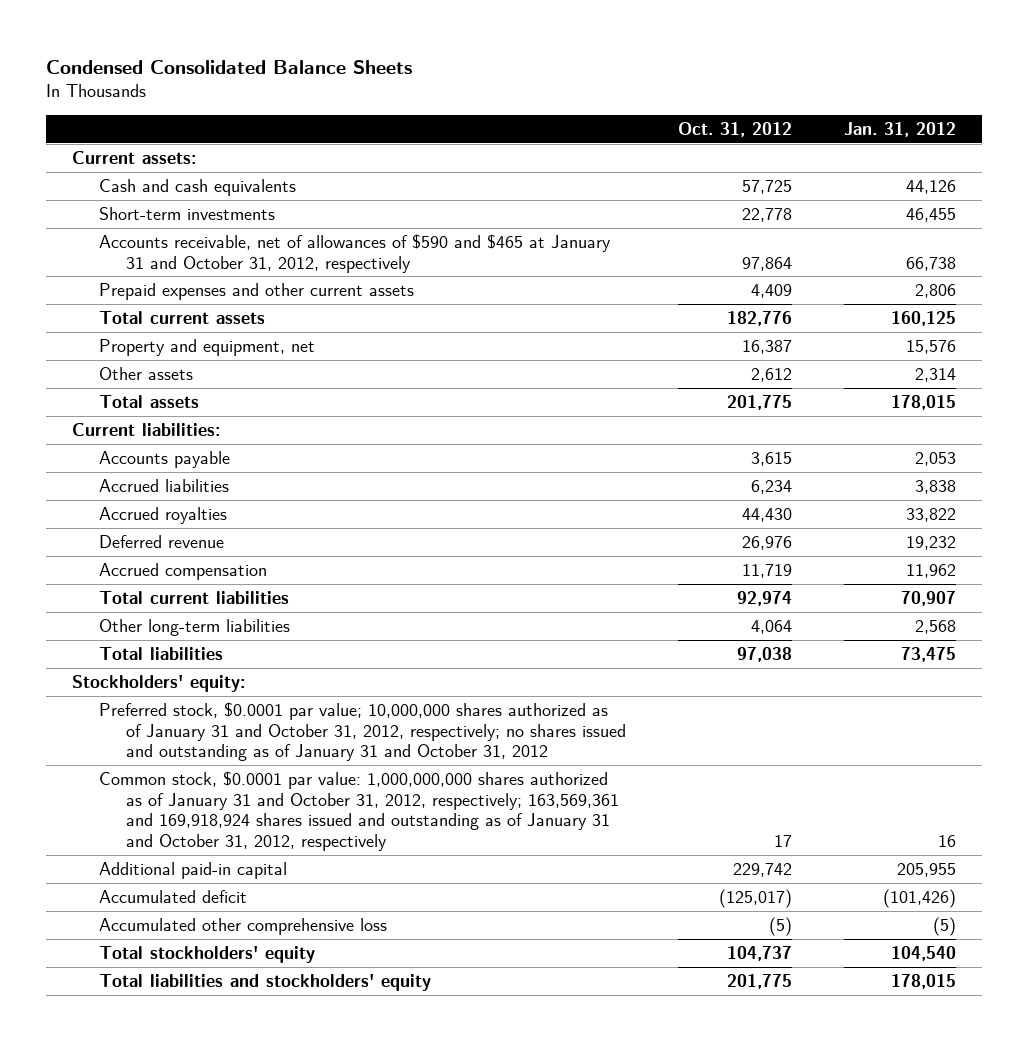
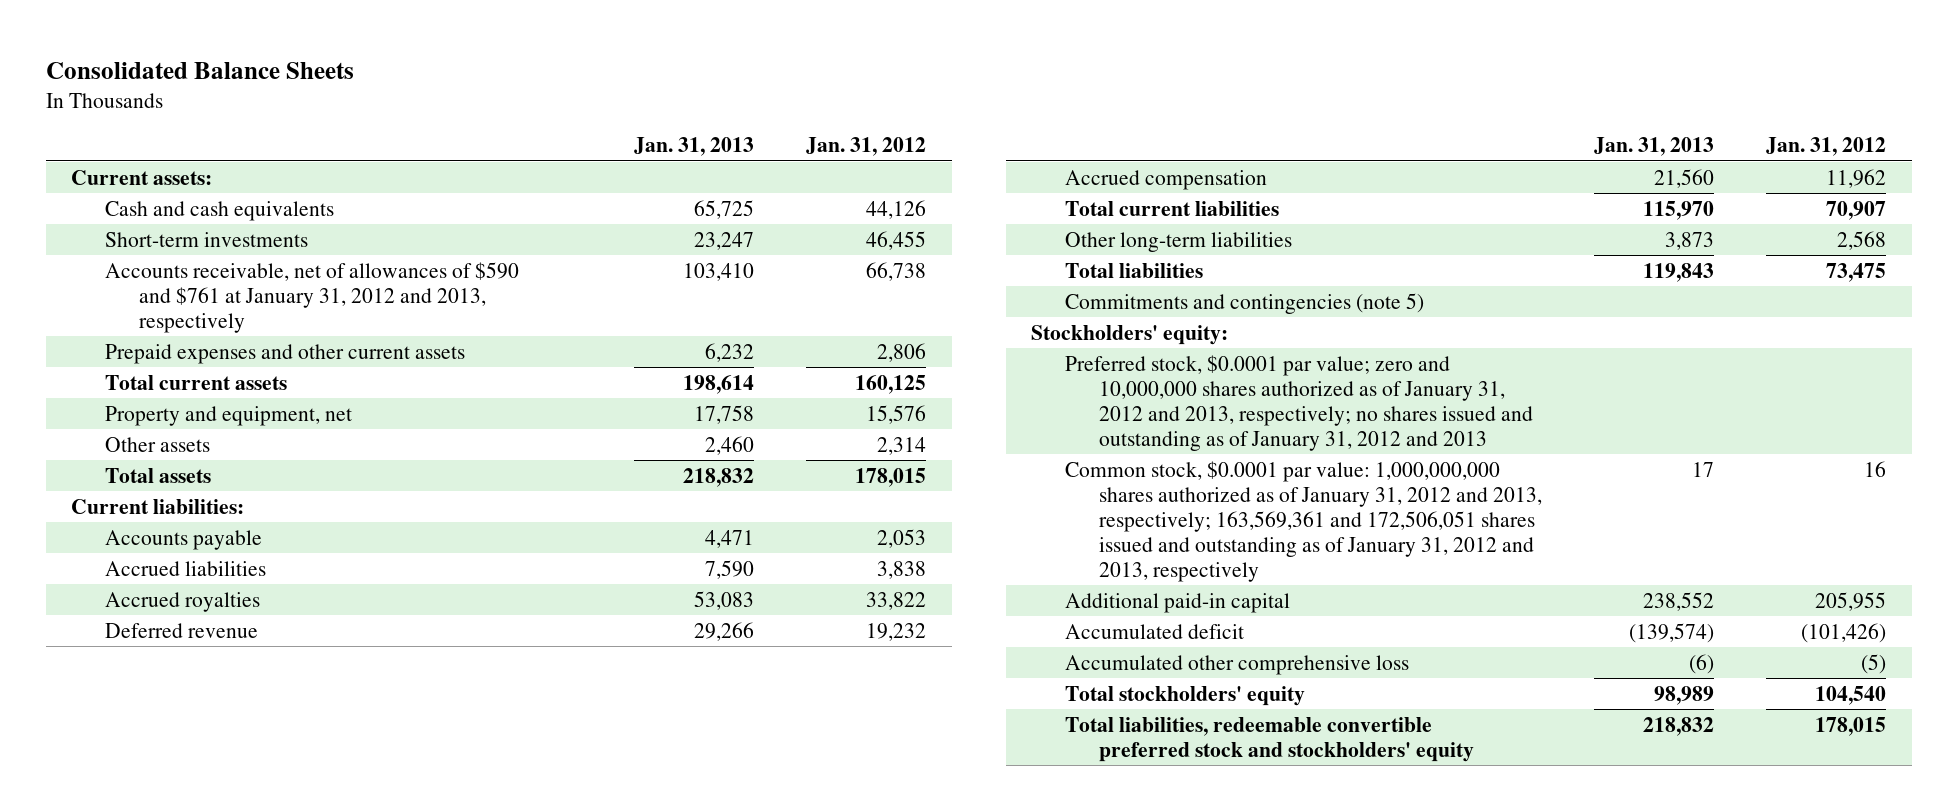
[46,59,413,74] Condensed Consolidated Balance Sheets -> [45,61,354,79] Consolidated Balance Sheets
[678,121,793,137] Oct. 31, 2012 -> none
none -> [634,137,755,157] Jan. 31, 2013
[99,233,612,273] Accounts receivable, net of allowances of $590 and $465 at January 31 and October 31, 2012, respectively -> [105,261,520,333] Accounts receivable, net of allowances of $590 and $761 at January 31, 2012 and 2013, respectively
none -> [1065,292,1425,314] Commitments and contingencies (note 5)
[99,701,627,762] Preferred stock, $0.0001 par value; 10,000,000 shares authorized as of January 31 and October 31, 2012, respectively; no shares issued and outstanding as of January 31 and October 31, 2012 -> [1065,354,1534,451] Preferred stock, $0.0001 par value; zero and 10,000,000 shares authorized as of January 31, 2012 and 2013, respectively; no shares issued and outstanding as of January 31, 2012 and 2013
[99,770,620,852] Common stock, $0.0001 par value: 1,000,000,000 shares authorized as of January 31 and October 31, 2012, respectively; 163,569,361 and 169,918,924 shares issued and outstanding as of January 31 and October 31, 2012, respectively -> [1065,460,1543,582] Common stock, $0.0001 par value: 1,000,000,000 shares authorized as of January 31, 2012 and 2013, respectively; 163,569,361 and 172,506,051 shares issued and outstanding as of January 31, 2012 and 2013, respectively
[99,973,432,991] Total liabilities and stockholders' equity -> [1065,716,1475,762] Total liabilities, redeemable convertible preferred stock and stockholders' equity

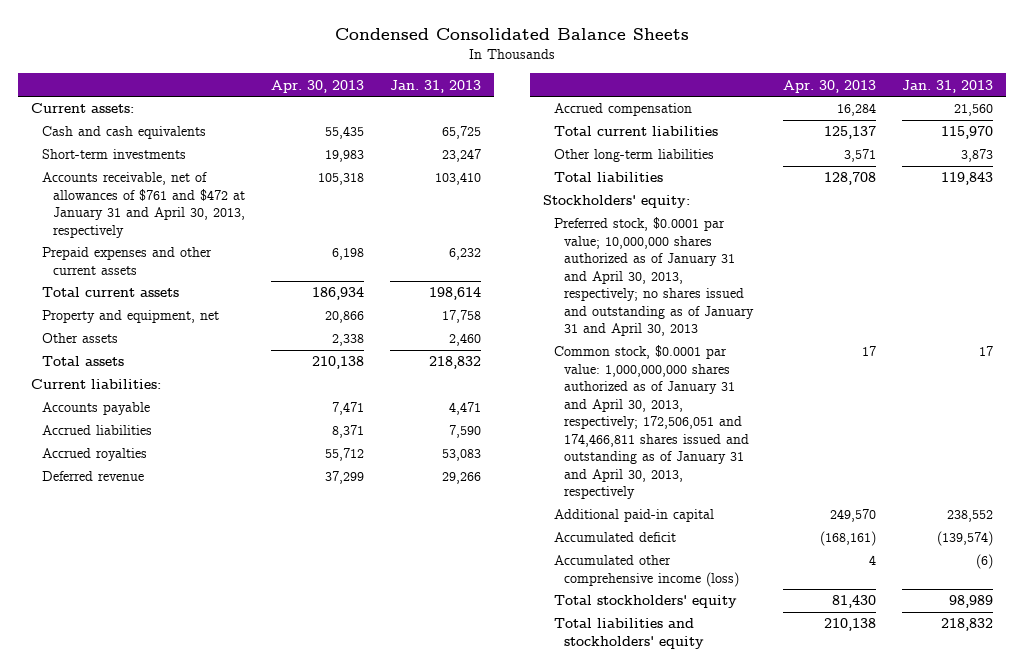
[45,61,354,79] Consolidated Balance Sheets -> [334,27,689,40] Condensed Consolidated Balance Sheets
[805,137,926,157] Jan. 31, 2012 -> none
none -> [270,79,364,93] Apr. 30, 2013
[105,261,520,333] Accounts receivable, net of allowances of $590 and $761 at January 31, 2012 and 2013, respectively -> [41,172,245,238] Accounts receivable, net of allowances of $761 and $472 at January 31 and April 30, 2013, respectively
[1065,292,1425,314] Commitments and contingencies (note 5) -> none
[1065,354,1534,451] Preferred stock, $0.0001 par value; zero and 10,000,000 shares authorized as of January 31, 2012 and 2013, respectively; no shares issued and outstanding as of January 31, 2012 and 2013 -> [553,217,755,337] Preferred stock, $0.0001 par value; 10,000,000 shares authorized as of January 31 and April 30, 2013, respectively; no shares issued and outstanding as of January 31 and April 30, 2013
[1065,460,1543,582] Common stock, $0.0001 par value: 1,000,000,000 shares authorized as of January 31, 2012 and 2013, respectively; 163,569,361 and 172,506,051 shares issued and outstanding as of January 31, 2012 and 2013, respectively -> [553,345,750,500] Common stock, $0.0001 par value: 1,000,000,000 shares authorized as of January 31 and April 30, 2013, respectively; 172,506,051 and 174,466,811 shares issued and outstanding as of January 31 and April 30, 2013, respectively
[1065,654,1410,675] Accumulated other comprehensive loss -> [553,555,740,587] Accumulated other comprehensive income (loss)
[1065,716,1475,762] Total liabilities, redeemable convertible preferred stock and stockholders' equity -> [553,618,705,649] Total liabilities and stockholders' equity

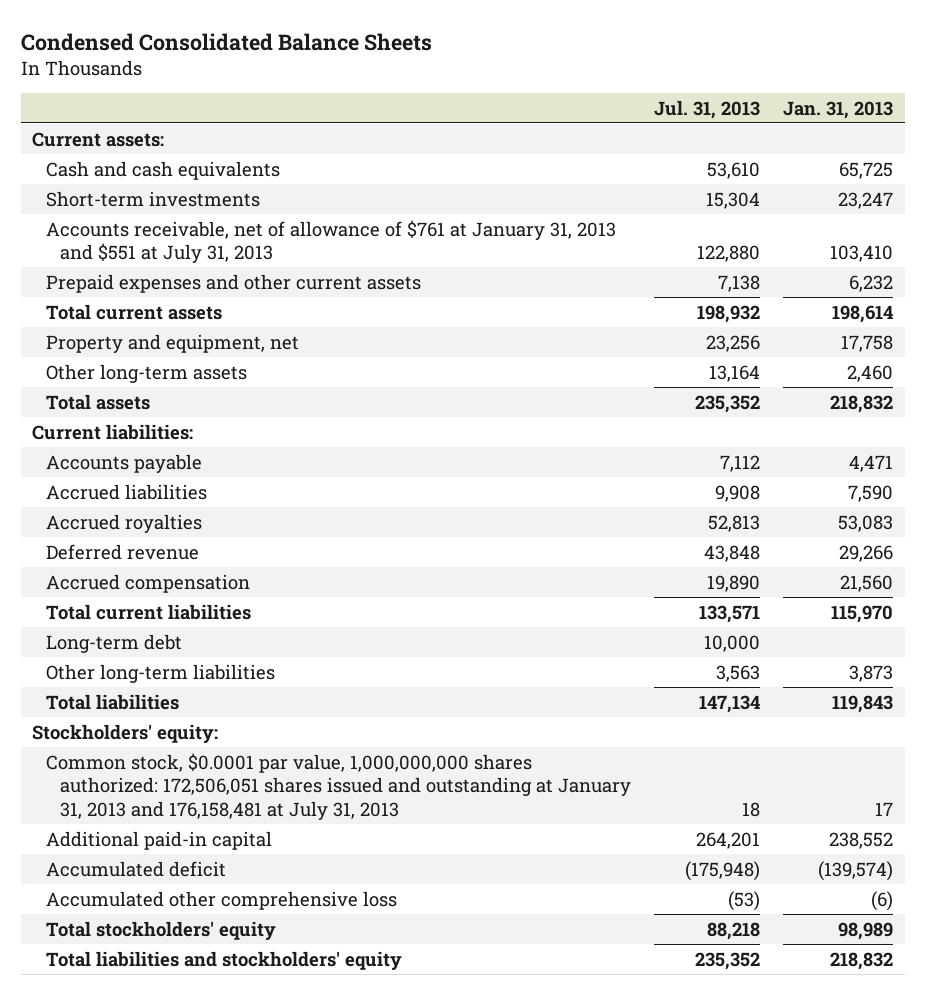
[270,79,364,93] Apr. 30, 2013 -> none
none -> [654,99,761,119] Jul. 31, 2013
[41,172,245,238] Accounts receivable, net of allowances of $761 and $472 at January 31 and April 30, 2013, respectively -> [45,219,616,264] Accounts receivable, net of allowance of $761 at January 31, 2013 and $551 at July 31, 2013
[41,333,118,344] Other assets -> [45,363,247,383] Other long-term assets
none -> [45,633,182,653] Long-term debt
[553,217,755,337] Preferred stock, $0.0001 par value; 10,000,000 shares authorized as of January 31 and April 30, 2013, respectively; no shares issued and outstanding as of January 31 and April 30, 2013 -> none
[553,345,750,500] Common stock, $0.0001 par value: 1,000,000,000 shares authorized as of January 31 and April 30, 2013, respectively; 172,506,051 and 174,466,811 shares issued and outstanding as of January 31 and April 30, 2013, respectively -> [45,752,631,820] Common stock, $0.0001 par value, 1,000,000,000 shares authorized: 172,506,051 shares issued and outstanding at January 31, 2013 and 176,158,481 at July 31, 2013
[553,555,740,587] Accumulated other comprehensive income (loss) -> [45,890,397,910] Accumulated other comprehensive loss

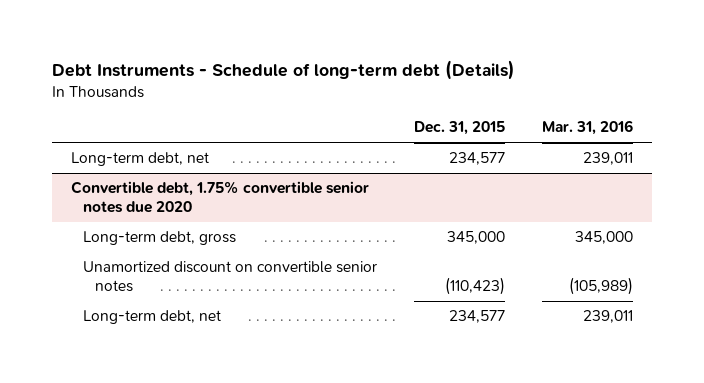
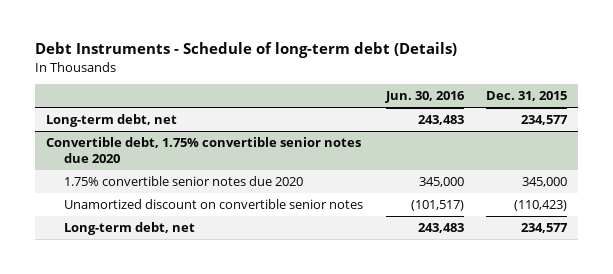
[542,120,634,136] Mar. 31, 2016 -> none
none -> [384,91,465,104] Jun. 30, 2016
[83,231,237,246] Long-term debt, gross -> [64,176,304,187] 1.75% convertible senior notes due 2020

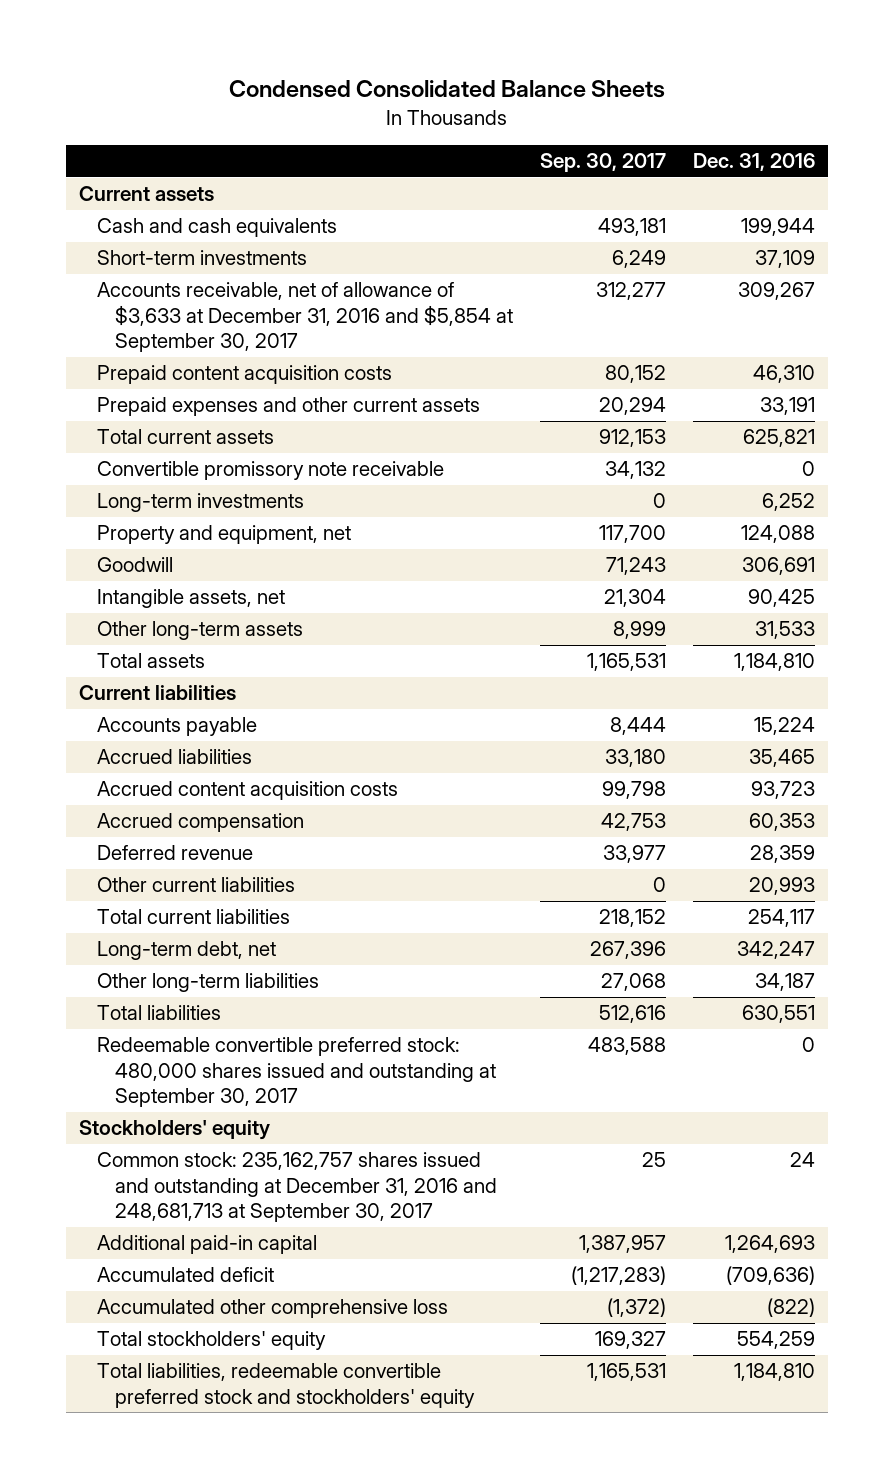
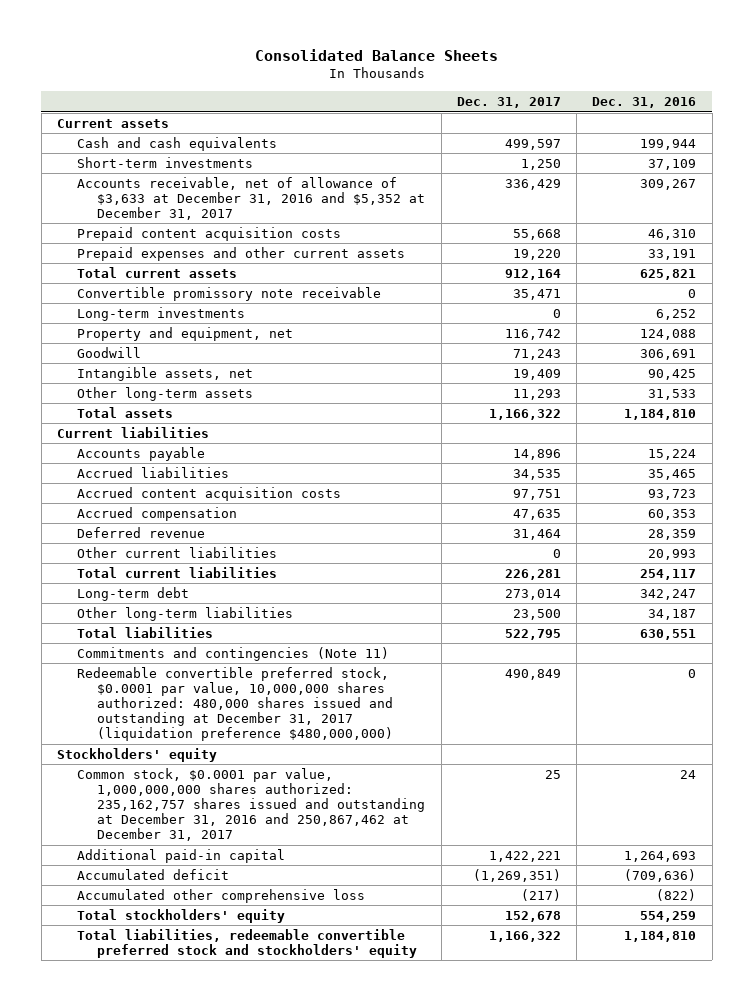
[229,80,666,99] Condensed Consolidated Balance Sheets -> [254,49,498,62] Consolidated Balance Sheets
[539,153,666,173] Sep. 30, 2017 -> none
none -> [456,97,561,109] Dec. 31, 2017
[96,282,513,353] Accounts receivable, net of allowance of $3,633 at December 31, 2016 and $5,854 at September 30, 2017 -> [77,176,426,221] Accounts receivable, net of allowance of $3,633 at December 31, 2016 and $5,352 at December 31, 2017
[96,941,276,961] Long-term debt, net -> [77,586,190,601] Long-term debt
none -> [77,646,390,661] Commitments and contingencies (Note 11)
[96,1037,496,1108] Redeemable convertible preferred stock: 480,000 shares issued and outstanding at September 30, 2017 -> [77,666,394,742] Redeemable convertible preferred stock, $0.0001 par value, 10,000,000 shares authorized: 480,000 shares issued and outstanding at December 31, 2017 (liquidation preference $480,000,000)
[96,1152,497,1223] Common stock: 235,162,757 shares issued and outstanding at December 31, 2016 and 248,681,713 at September 30, 2017 -> [77,767,426,842] Common stock, $0.0001 par value, 1,000,000,000 shares authorized: 235,162,757 shares issued and outstanding at December 31, 2016 and 250,867,462 at December 31, 2017

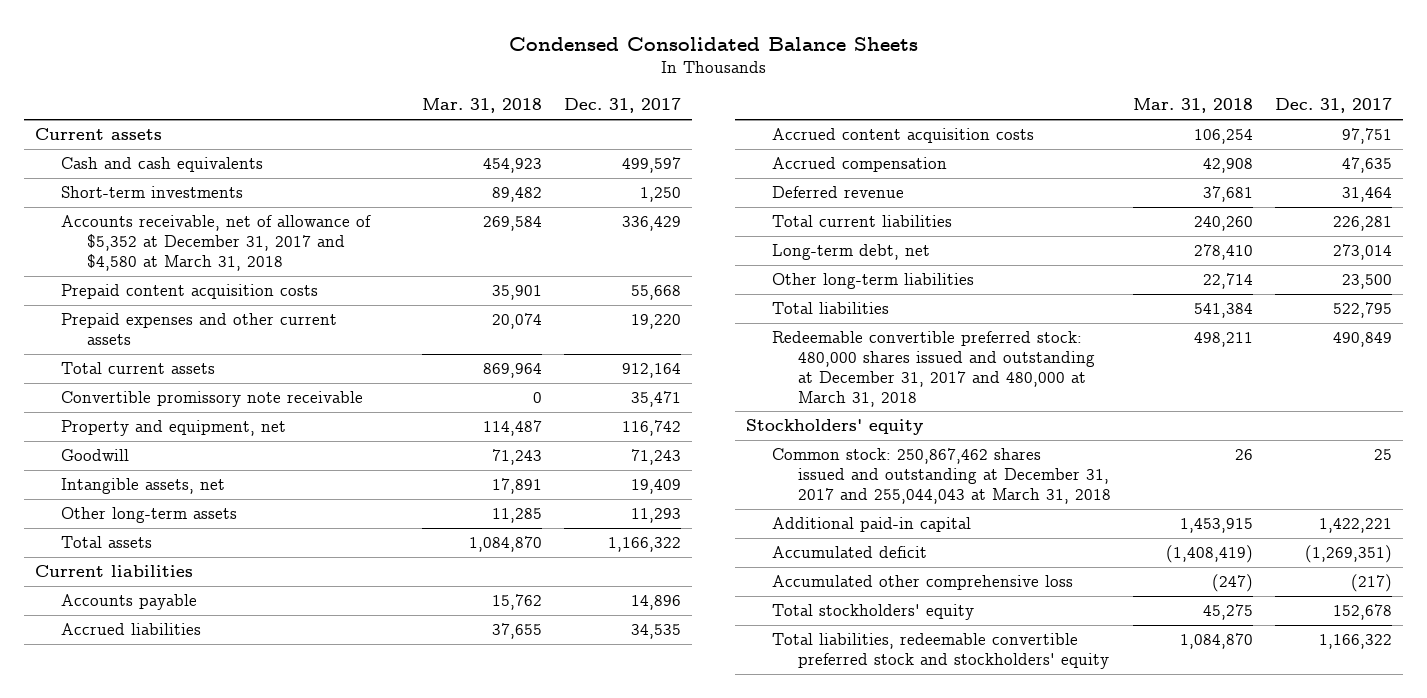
[254,49,498,62] Consolidated Balance Sheets -> [508,36,918,51] Condensed Consolidated Balance Sheets
[592,97,697,109] Dec. 31, 2016 -> none
none -> [422,98,543,114] Mar. 31, 2018
[77,176,426,221] Accounts receivable, net of allowance of $3,633 at December 31, 2016 and $5,352 at December 31, 2017 -> [61,215,372,271] Accounts receivable, net of allowance of $5,352 at December 31, 2017 and $4,580 at March 31, 2018
[77,306,246,321] Long-term investments -> none
[77,546,278,558] Other current liabilities -> none
[77,586,190,601] Long-term debt -> [771,244,930,261] Long-term debt, net
[77,646,390,661] Commitments and contingencies (Note 11) -> none
[77,666,394,742] Redeemable convertible preferred stock, $0.0001 par value, 10,000,000 shares authorized: 480,000 shares issued and outstanding at December 31, 2017 (liquidation preference $480,000,000) -> [771,331,1095,407] Redeemable convertible preferred stock: 480,000 shares issued and outstanding at December 31, 2017 and 480,000 at March 31, 2018
[77,767,426,842] Common stock, $0.0001 par value, 1,000,000,000 shares authorized: 235,162,757 shares issued and outstanding at December 31, 2016 and 250,867,462 at December 31, 2017 -> [771,448,1111,504] Common stock: 250,867,462 shares issued and outstanding at December 31, 2017 and 255,044,043 at March 31, 2018

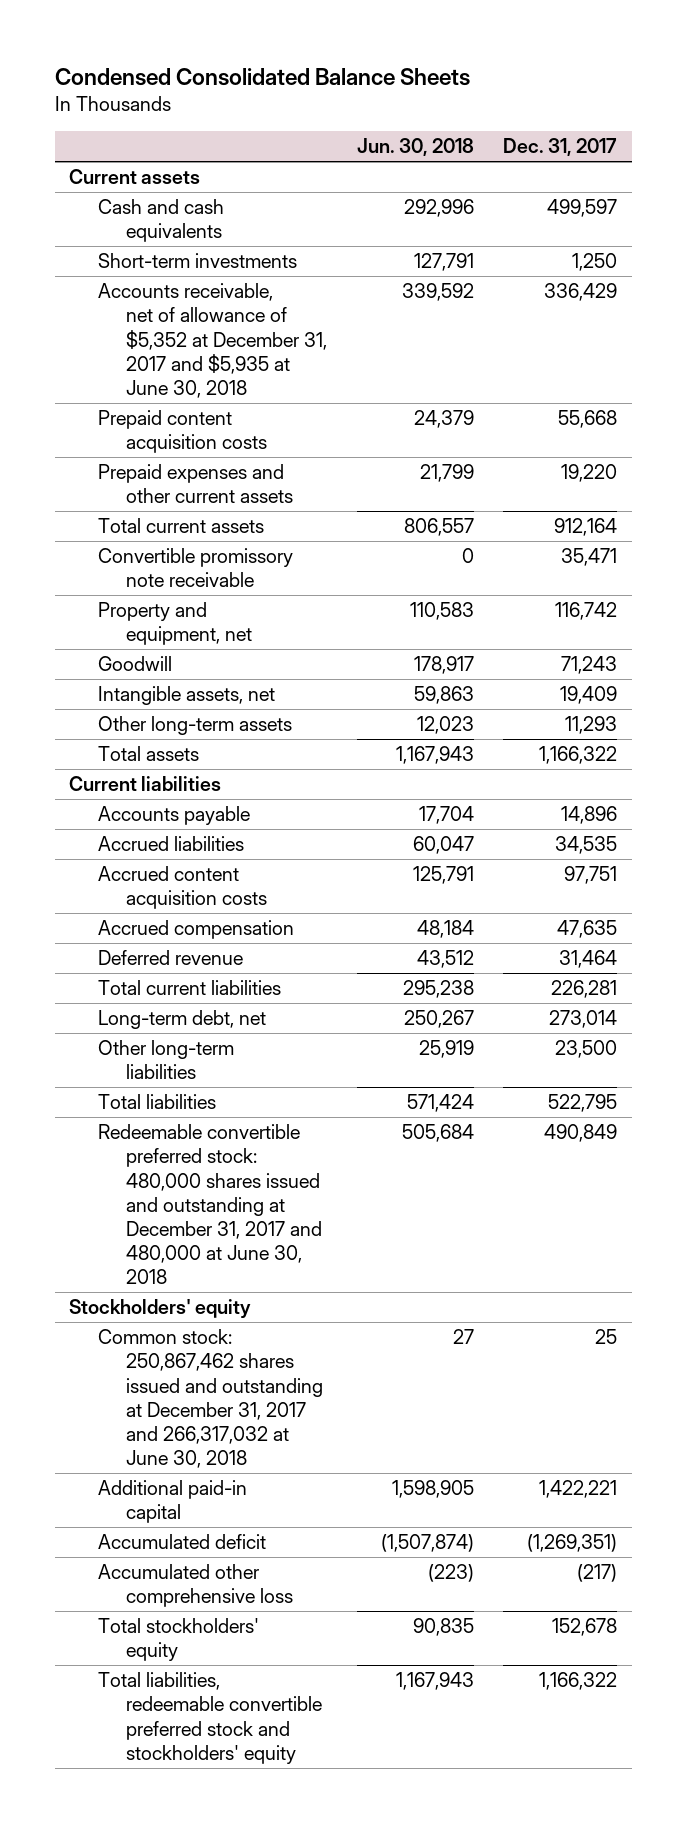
[422,98,543,114] Mar. 31, 2018 -> none
none -> [356,138,474,157] Jun. 30, 2018
[61,215,372,271] Accounts receivable, net of allowance of $5,352 at December 31, 2017 and $4,580 at March 31, 2018 -> [97,283,328,398] Accounts receivable, net of allowance of $5,352 at December 31, 2017 and $5,935 at June 30, 2018
[771,331,1095,407] Redeemable convertible preferred stock: 480,000 shares issued and outstanding at December 31, 2017 and 480,000 at March 31, 2018 -> [97,1124,323,1285] Redeemable convertible preferred stock: 480,000 shares issued and outstanding at December 31, 2017 and 480,000 at June 30, 2018
[771,448,1111,504] Common stock: 250,867,462 shares issued and outstanding at December 31, 2017 and 255,044,043 at March 31, 2018 -> [97,1329,324,1469] Common stock: 250,867,462 shares issued and outstanding at December 31, 2017 and 266,317,032 at June 30, 2018

